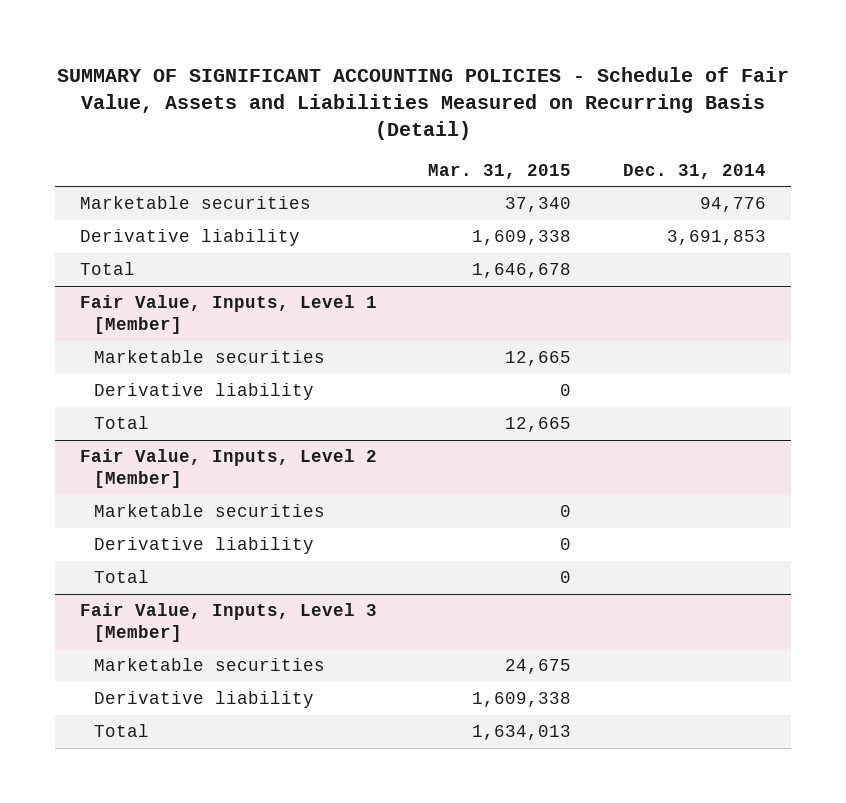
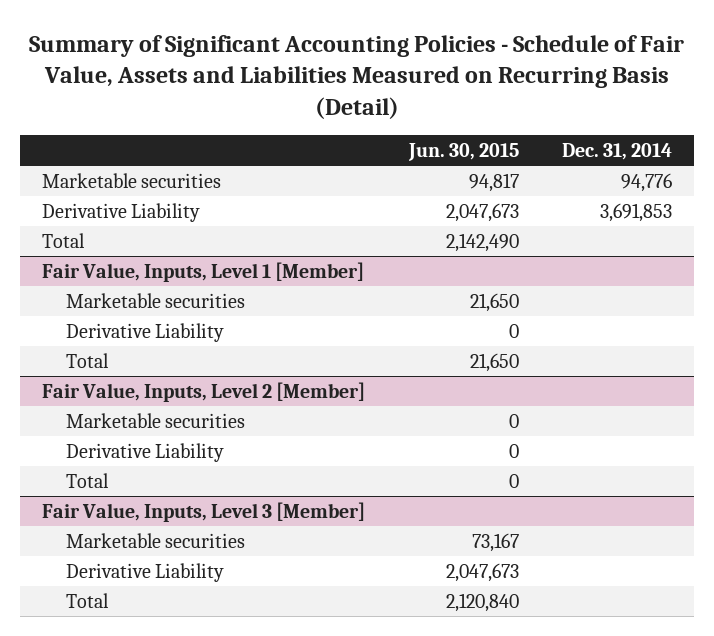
[56,66,789,140] SUMMARY OF SIGNIFICANT ACCOUNTING POLICIES - Schedule of Fair Value, Assets and Liabilities Measured on Recurring Basis (Detail) -> [29,34,685,119] Summary of Significant Accounting Policies - Schedule of Fair Value, Assets and Liabilities Measured on Recurring Basis (Detail)
[428,163,572,179] Mar. 31, 2015 -> none
none -> [407,142,519,161] Jun. 30, 2015
[80,229,301,247] Derivative liability -> [42,202,201,222] Derivative Liability
[93,383,314,401] Derivative liability -> [65,322,224,342] Derivative Liability
[93,537,314,555] Derivative liability -> [65,442,224,462] Derivative Liability
[93,691,314,709] Derivative liability -> [65,562,224,582] Derivative Liability

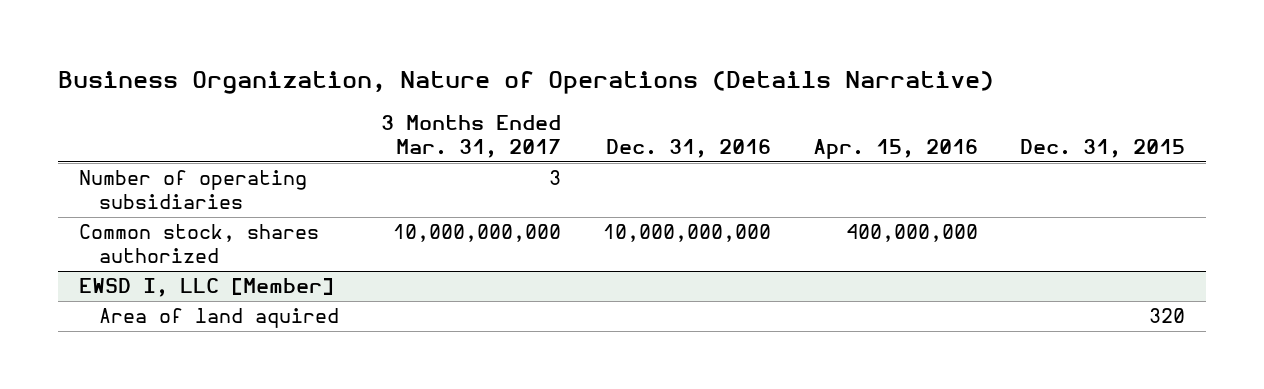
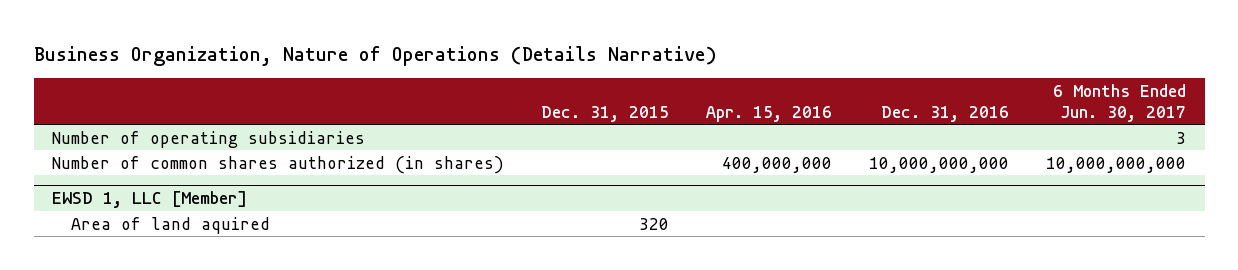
[380,114,561,159] 3 Months Ended Mar. 31, 2017 -> none
none -> [1053,83,1187,122] 6 Months Ended Jun. 30, 2017
[79,224,320,264] Common stock, shares authorized -> [52,155,505,174] Number of common shares authorized (in shares)
[79,278,335,298] EWSD I, LLC [Member] -> [52,191,248,209] EWSD 1, LLC [Member]

